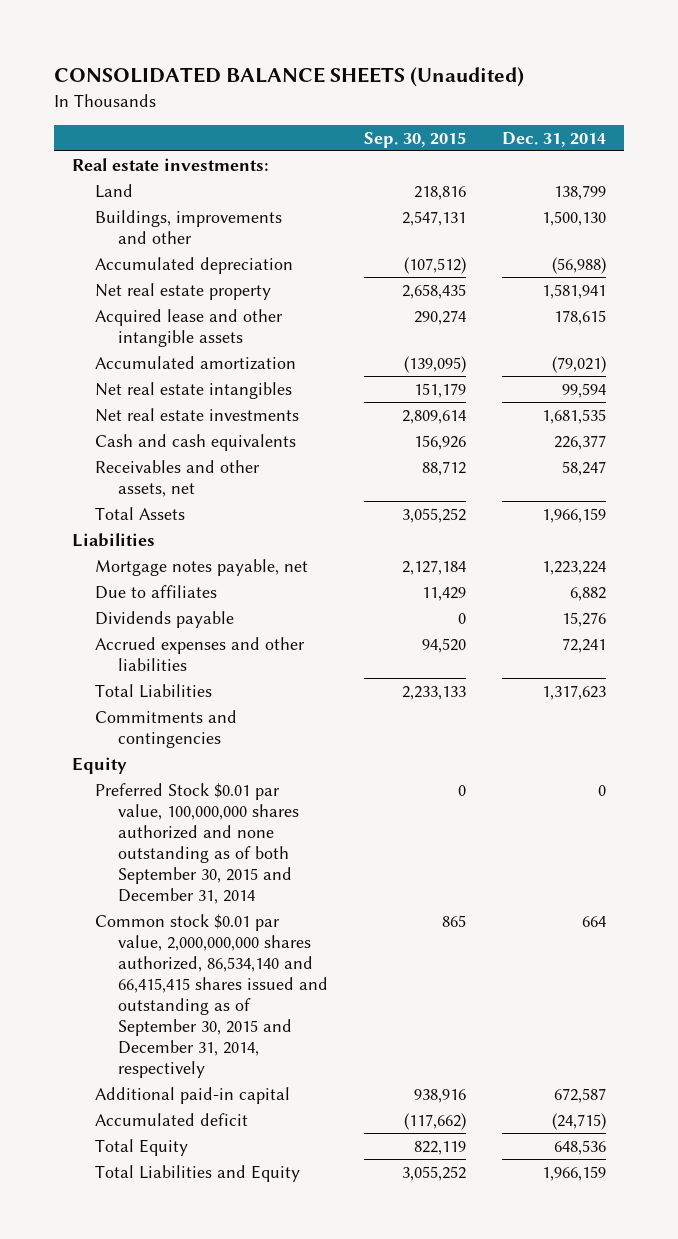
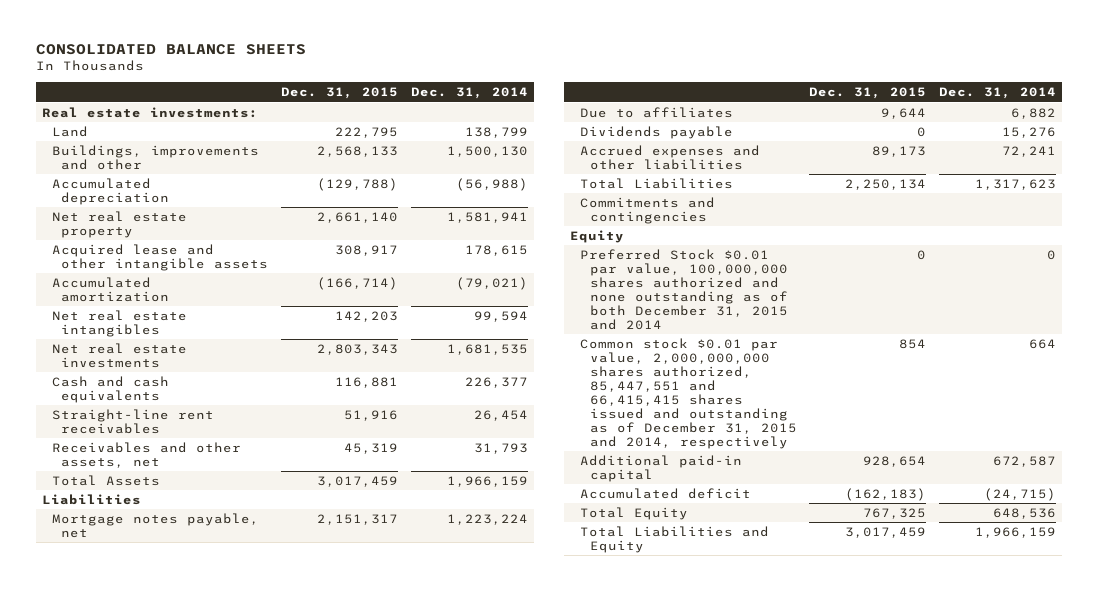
[54,67,525,88] CONSOLIDATED BALANCE SHEETS (Unaudited) -> [35,44,306,56] CONSOLIDATED BALANCE SHEETS
[363,131,466,148] Sep. 30, 2015 -> none
none -> [281,87,399,100] Dec. 31, 2015
none -> [51,408,214,434] Straight-line rent receivables
[561,460,606,476] 58,247 -> [473,442,528,454] 31,793
[94,782,299,904] Preferred Stock $0.01 par value, 100,000,000 shares authorized and none outstanding as of both September 30, 2015 and December 31, 2014 -> [579,248,788,330] Preferred Stock $0.01 par value, 100,000,000 shares authorized and none outstanding as of both December 31, 2015 and 2014
[94,913,328,1078] Common stock $0.01 par value, 2,000,000,000 shares authorized, 86,534,140 and 66,415,415 shares issued and outstanding as of September 30, 2015 and December 31, 2014, respectively -> [579,337,797,449] Common stock $0.01 par value, 2,000,000,000 shares authorized, 85,447,551 and 66,415,415 shares issued and outstanding as of December 31, 2015 and 2014, respectively

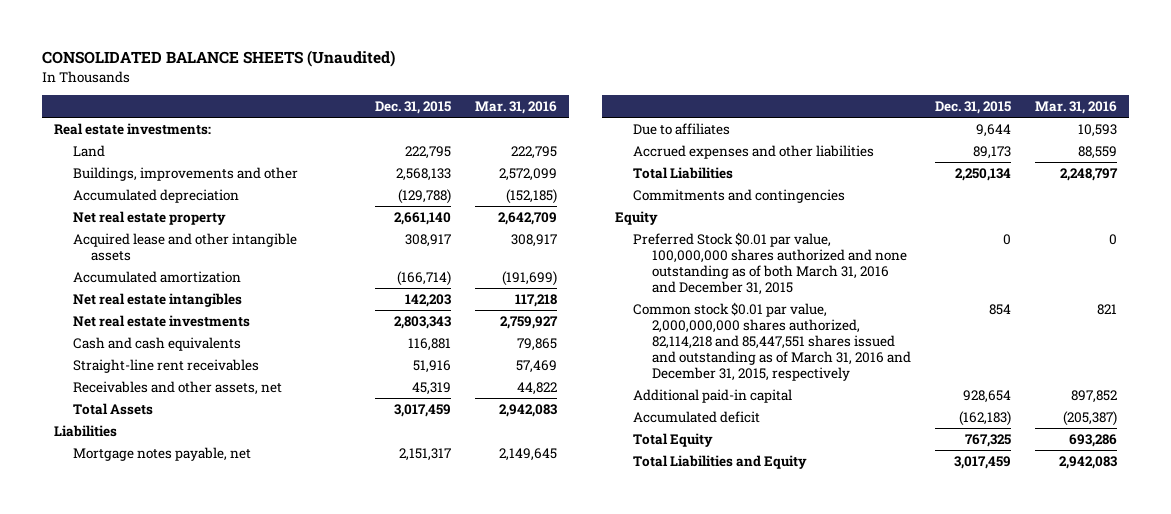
[35,44,306,56] CONSOLIDATED BALANCE SHEETS -> [42,50,396,68] CONSOLIDATED BALANCE SHEETS (Unaudited)
[410,87,528,100] Dec. 31, 2014 -> none
none -> [474,101,557,115] Mar. 31, 2016
[579,125,733,139] Dividends payable -> none
[579,248,788,330] Preferred Stock $0.01 par value, 100,000,000 shares authorized and none outstanding as of both December 31, 2015 and 2014 -> [633,232,907,295] Preferred Stock $0.01 par value, 100,000,000 shares authorized and none outstanding as of both March 31, 2016 and December 31, 2015
[579,337,797,449] Common stock $0.01 par value, 2,000,000,000 shares authorized, 85,447,551 and 66,415,415 shares issued and outstanding as of December 31, 2015 and 2014, respectively -> [633,302,911,381] Common stock $0.01 par value, 2,000,000,000 shares authorized, 82,114,218 and 85,447,551 shares issued and outstanding as of March 31, 2016 and December 31, 2015, respectively

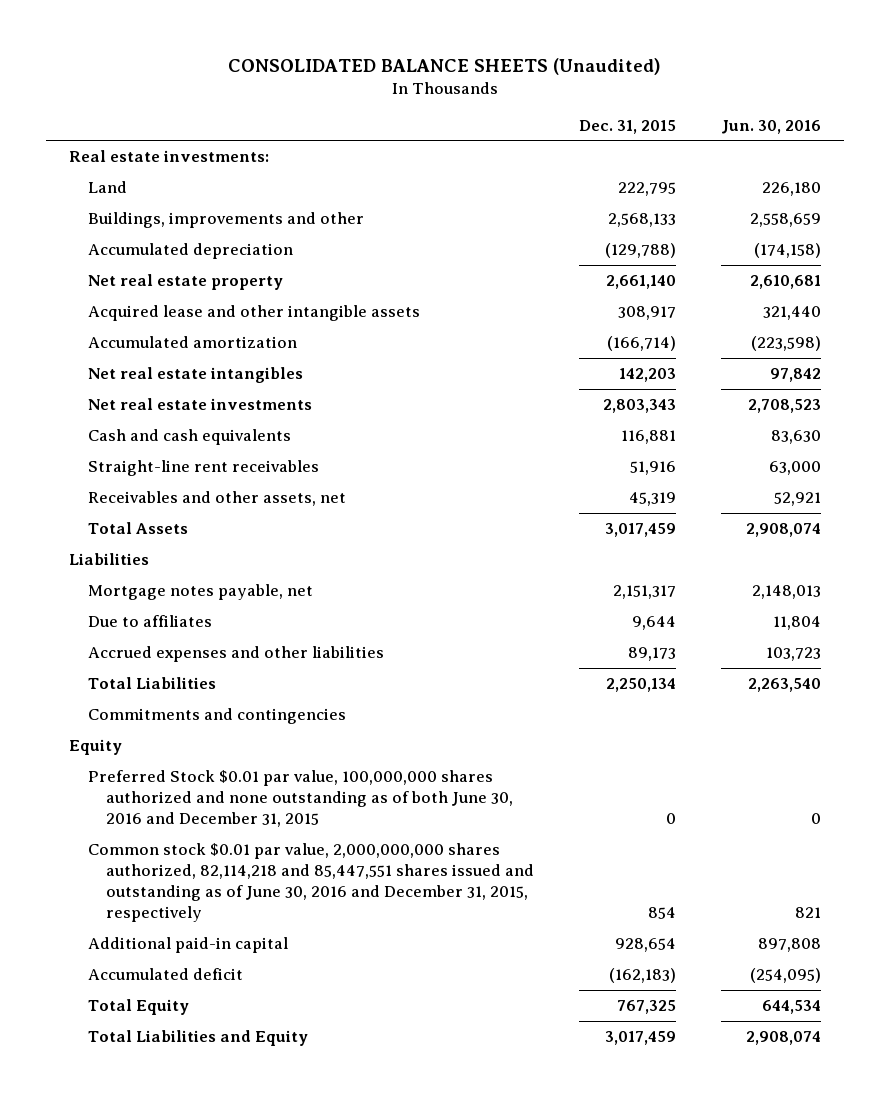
[474,101,557,115] Mar. 31, 2016 -> none
none -> [721,119,822,134] Jun. 30, 2016
[633,232,907,295] Preferred Stock $0.01 par value, 100,000,000 shares authorized and none outstanding as of both March 31, 2016 and December 31, 2015 -> [87,769,514,827] Preferred Stock $0.01 par value, 100,000,000 shares authorized and none outstanding as of both June 30, 2016 and December 31, 2015
[633,302,911,381] Common stock $0.01 par value, 2,000,000,000 shares authorized, 82,114,218 and 85,447,551 shares issued and outstanding as of March 31, 2016 and December 31, 2015, respectively -> [87,842,535,922] Common stock $0.01 par value, 2,000,000,000 shares authorized, 82,114,218 and 85,447,551 shares issued and outstanding as of June 30, 2016 and December 31, 2015, respectively

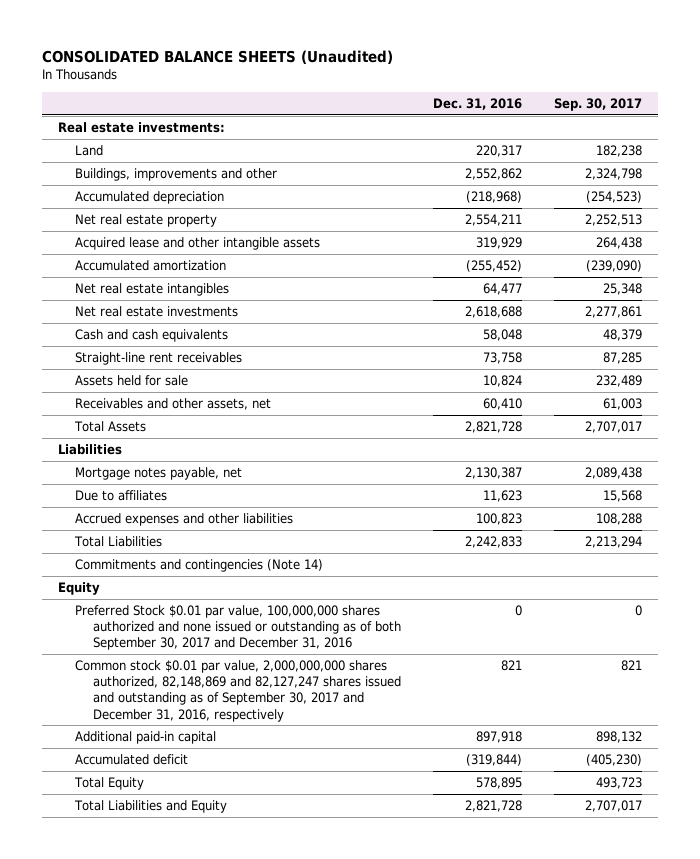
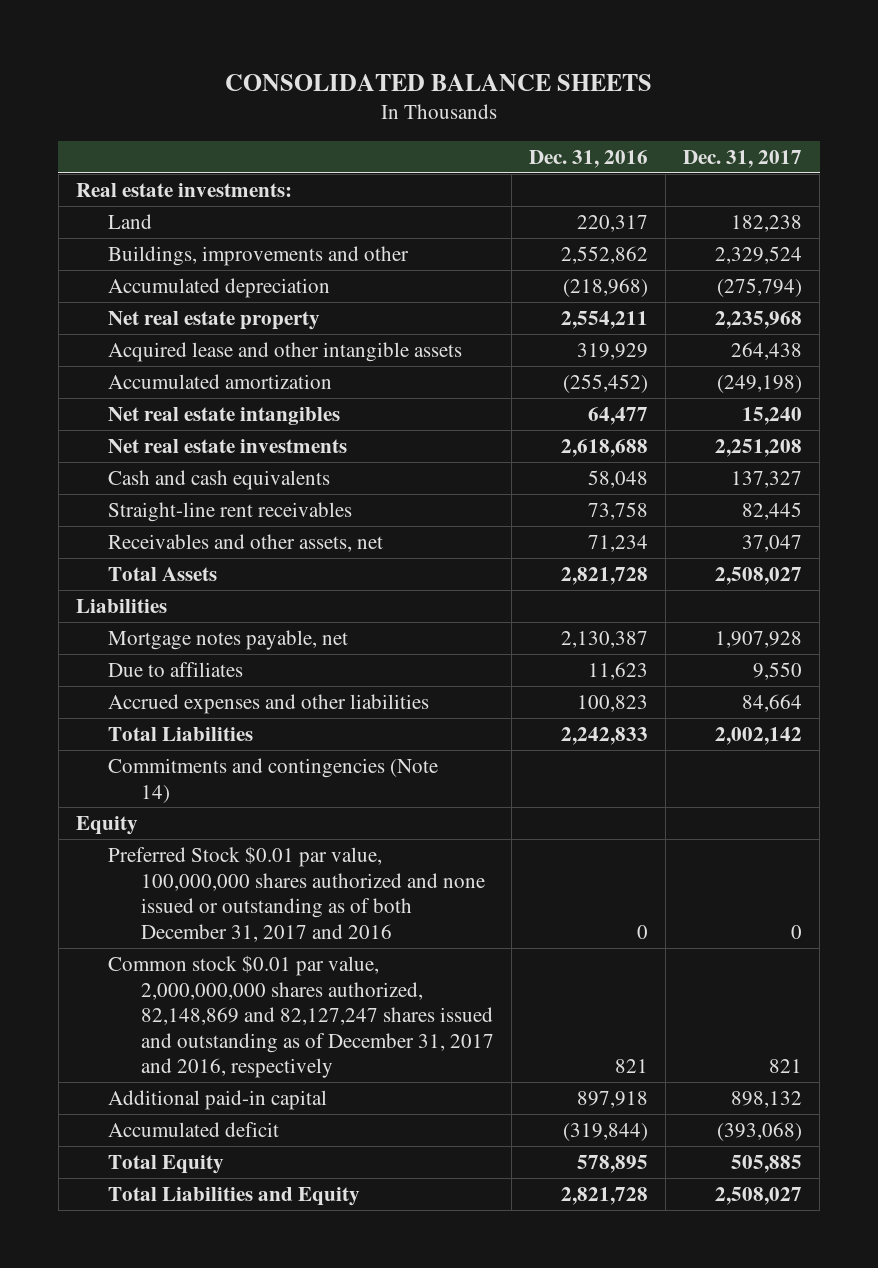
[42,50,394,65] CONSOLIDATED BALANCE SHEETS (Unaudited) -> [224,73,652,91] CONSOLIDATED BALANCE SHEETS
[553,98,642,112] Sep. 30, 2017 -> none
none -> [683,149,803,168] Dec. 31, 2017
[75,375,189,387] Assets held for sale -> none
[482,398,522,411] 60,410 -> [587,534,648,552] 71,234
[75,605,401,651] Preferred Stock $0.01 par value, 100,000,000 shares authorized and none issued or outstanding as of both September 30, 2017 and December 31, 2016 -> [108,845,485,942] Preferred Stock $0.01 par value, 100,000,000 shares authorized and none issued or outstanding as of both December 31, 2017 and 2016
[75,660,401,722] Common stock $0.01 par value, 2,000,000,000 shares authorized, 82,148,869 and 82,127,247 shares issued and outstanding as of September 30, 2017 and December 31, 2016, respectively -> [108,954,494,1079] Common stock $0.01 par value, 2,000,000,000 shares authorized, 82,148,869 and 82,127,247 shares issued and outstanding as of December 31, 2017 and 2016, respectively

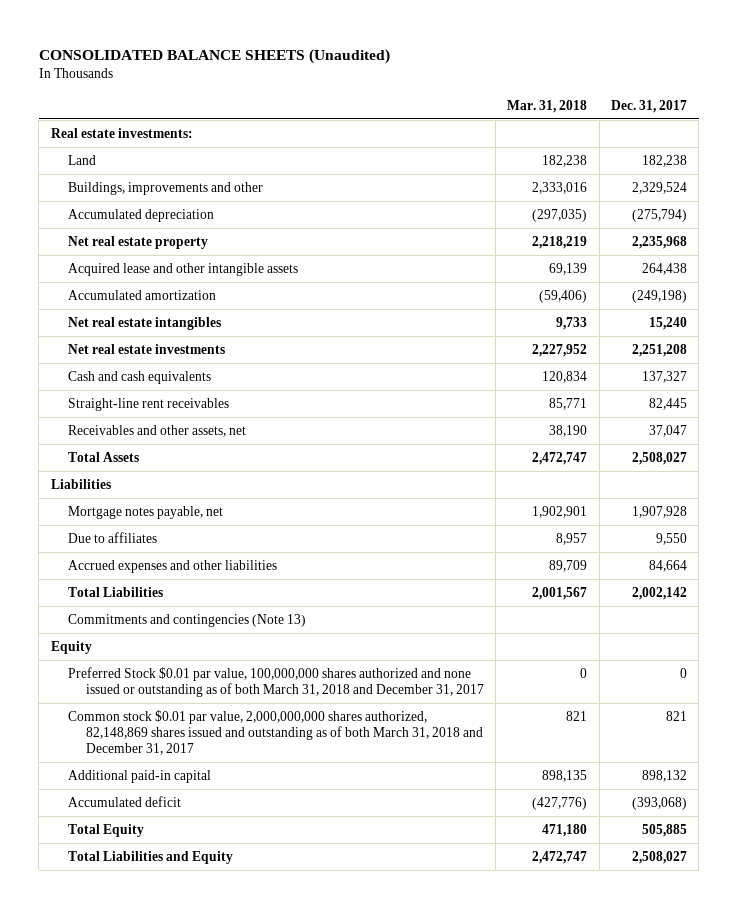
[224,73,652,91] CONSOLIDATED BALANCE SHEETS -> [38,49,390,65] CONSOLIDATED BALANCE SHEETS (Unaudited)
[528,149,648,168] Dec. 31, 2016 -> none
none -> [507,99,588,113] Mar. 31, 2018
[108,757,439,803] Commitments and contingencies (Note 14) -> [68,613,307,627] Commitments and contingencies (Note 13)
[108,845,485,942] Preferred Stock $0.01 par value, 100,000,000 shares authorized and none issued or outstanding as of both December 31, 2017 and 2016 -> [68,666,484,697] Preferred Stock $0.01 par value, 100,000,000 shares authorized and none issued or outstanding as of both March 31, 2018 and December 31, 2017
[108,954,494,1079] Common stock $0.01 par value, 2,000,000,000 shares authorized, 82,148,869 and 82,127,247 shares issued and outstanding as of December 31, 2017 and 2016, respectively -> [68,709,483,755] Common stock $0.01 par value, 2,000,000,000 shares authorized, 82,148,869 shares issued and outstanding as of both March 31, 2018 and December 31, 2017

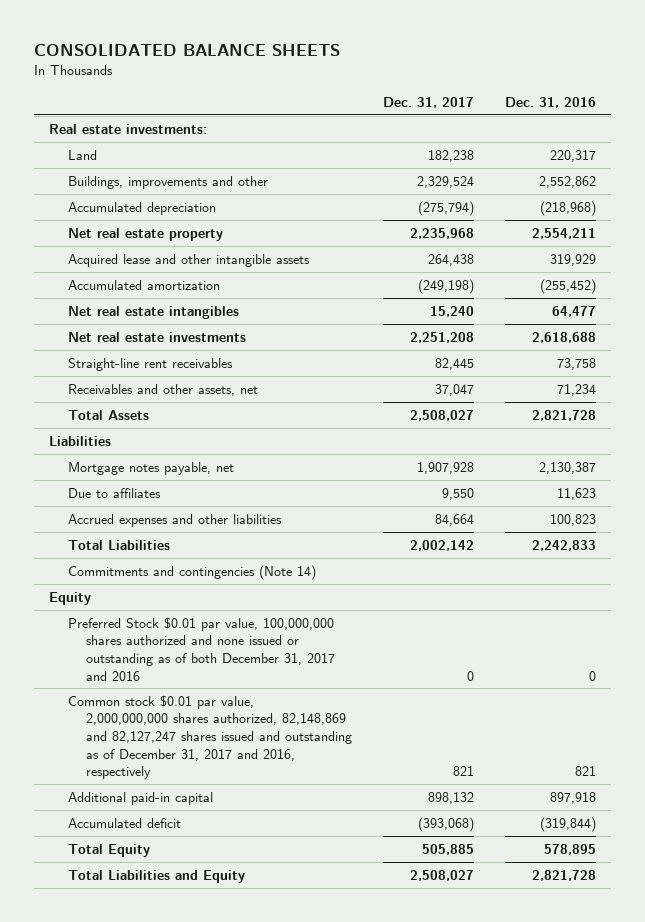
[38,49,390,65] CONSOLIDATED BALANCE SHEETS (Unaudited) -> [33,43,340,56] CONSOLIDATED BALANCE SHEETS
[507,99,588,113] Mar. 31, 2018 -> none
none -> [504,97,596,109] Dec. 31, 2016
[68,370,212,384] Cash and cash equivalents -> none
[68,613,307,627] Commitments and contingencies (Note 13) -> [67,564,316,580] Commitments and contingencies (Note 14)
[68,666,484,697] Preferred Stock $0.01 par value, 100,000,000 shares authorized and none issued or outstanding as of both March 31, 2018 and December 31, 2017 -> [67,616,336,681] Preferred Stock $0.01 par value, 100,000,000 shares authorized and none issued or outstanding as of both December 31, 2017 and 2016
[68,709,483,755] Common stock $0.01 par value, 2,000,000,000 shares authorized, 82,148,869 shares issued and outstanding as of both March 31, 2018 and December 31, 2017 -> [67,694,353,780] Common stock $0.01 par value, 2,000,000,000 shares authorized, 82,148,869 and 82,127,247 shares issued and outstanding as of December 31, 2017 and 2016, respectively

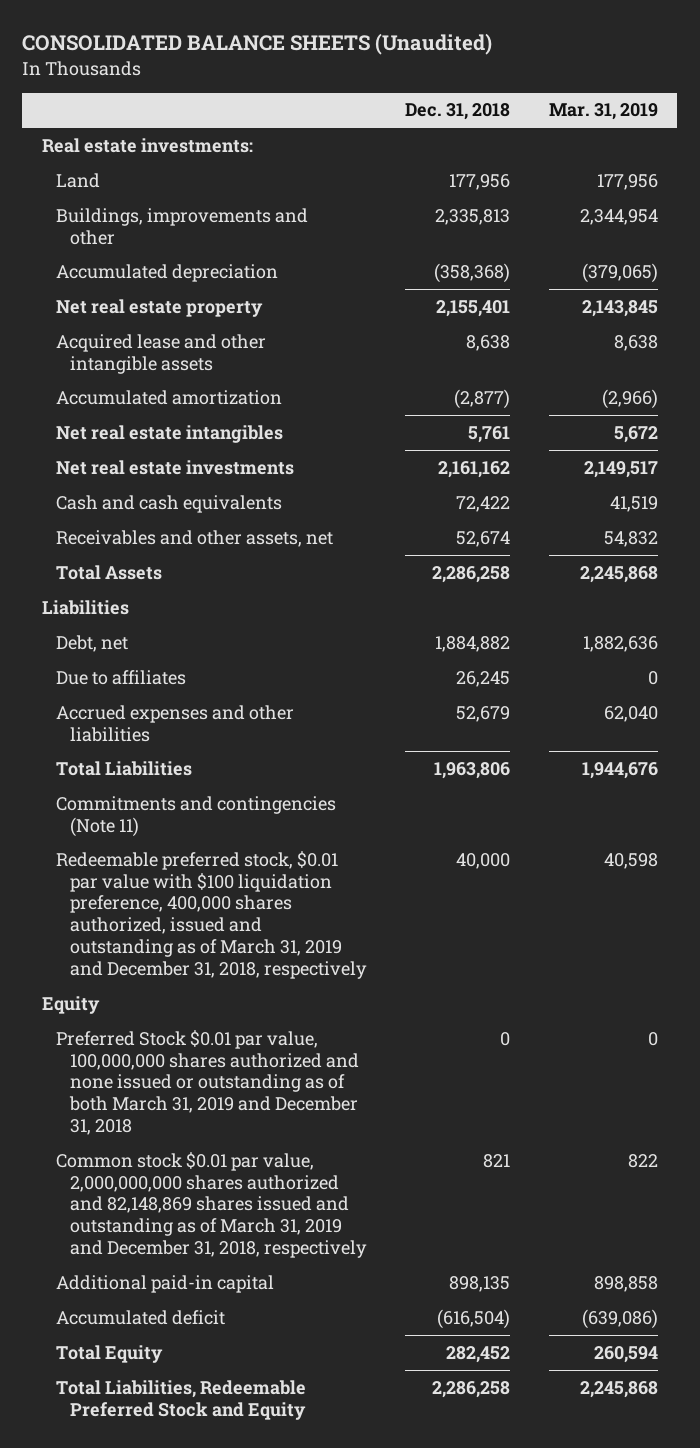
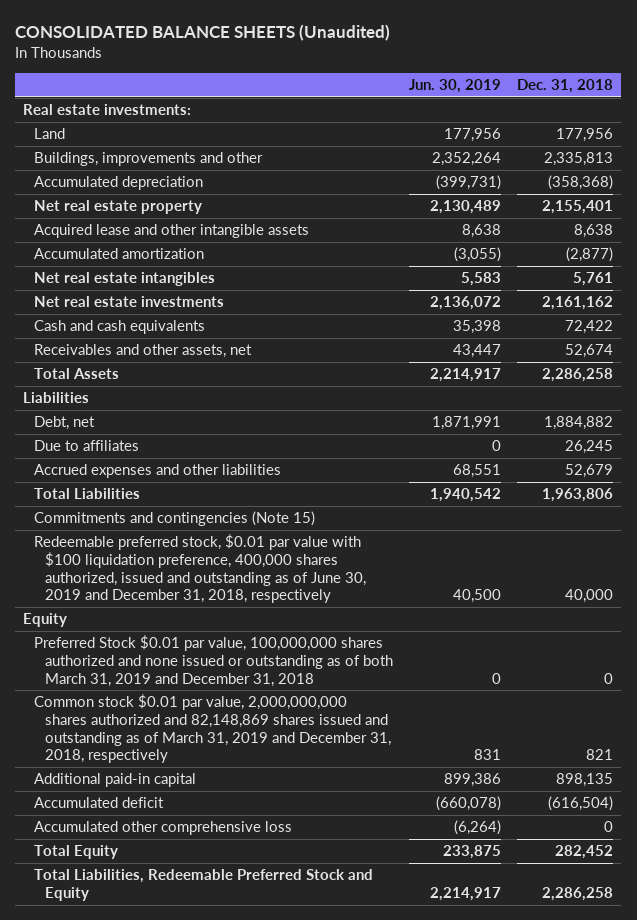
[548,103,658,121] Mar. 31, 2019 -> none
none -> [409,78,502,93] Jun. 30, 2019
[55,795,336,837] Commitments and contingencies (Note 11) -> [34,511,316,527] Commitments and contingencies (Note 15)
[55,850,367,979] Redeemable preferred stock, $0.01 par value with $100 liquidation preference, 400,000 shares authorized, issued and outstanding as of March 31, 2019 and December 31, 2018, respectively -> [34,534,367,604] Redeemable preferred stock, $0.01 par value with $100 liquidation preference, 400,000 shares authorized, issued and outstanding as of June 30, 2019 and December 31, 2018, respectively
none -> [34,821,293,836] Accumulated other comprehensive loss

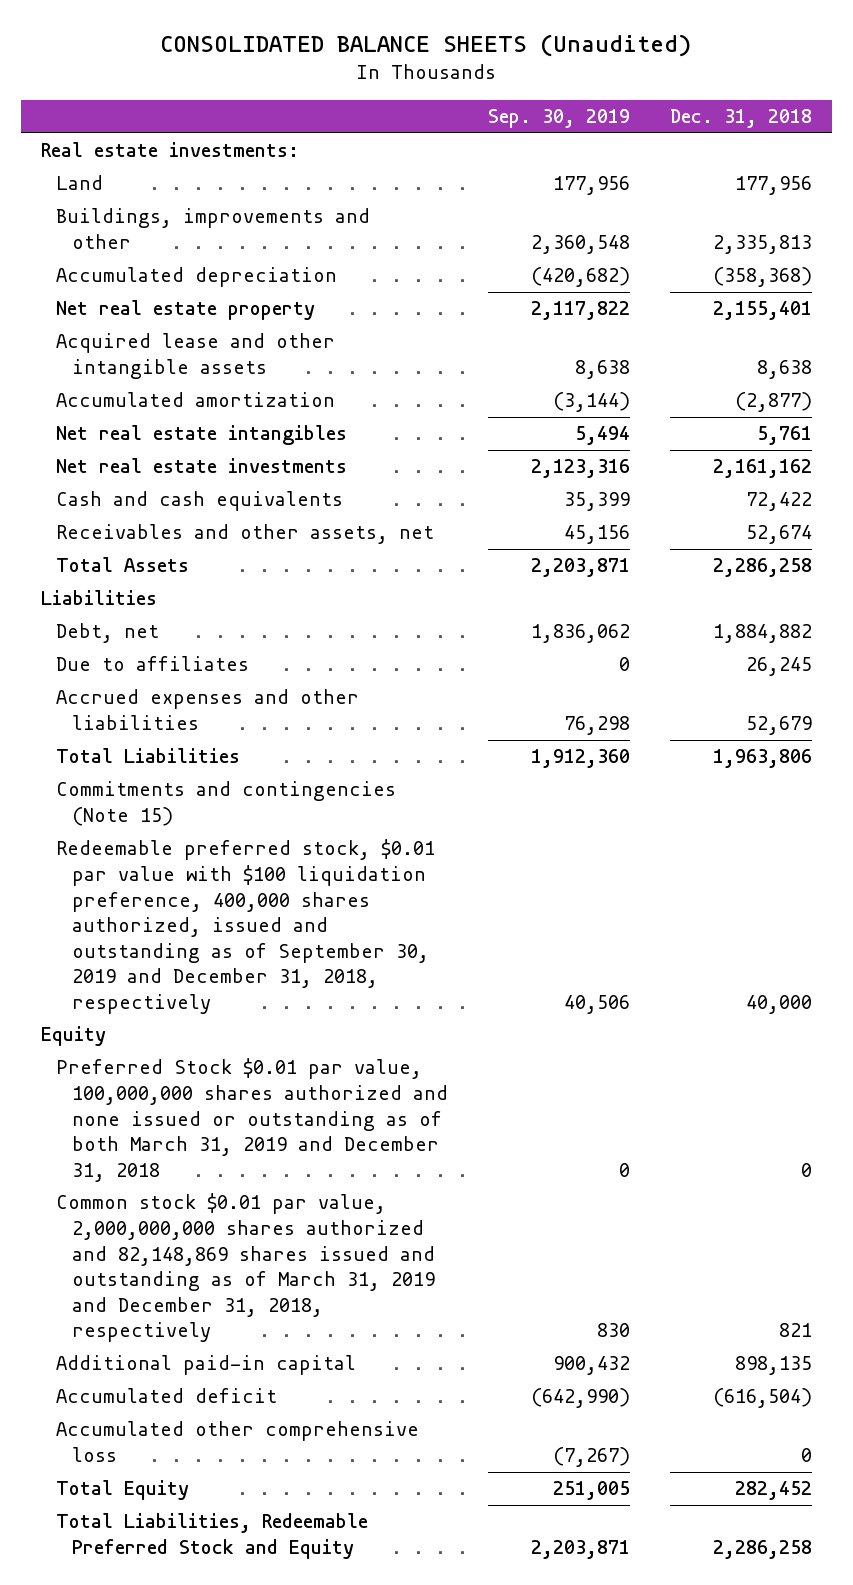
[409,78,502,93] Jun. 30, 2019 -> none
none -> [487,109,630,129] Sep. 30, 2019
[34,534,367,604] Redeemable preferred stock, $0.01 par value with $100 liquidation preference, 400,000 shares authorized, issued and outstanding as of June 30, 2019 and December 31, 2018, respectively -> [56,839,436,1014] Redeemable preferred stock, $0.01 par value with $100 liquidation preference, 400,000 shares authorized, issued and outstanding as of September 30, 2019 and December 31, 2018, respectively

